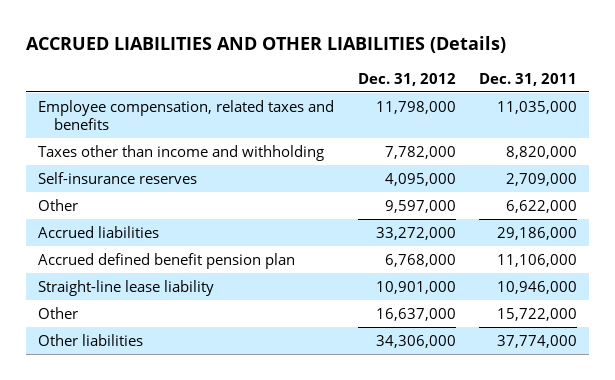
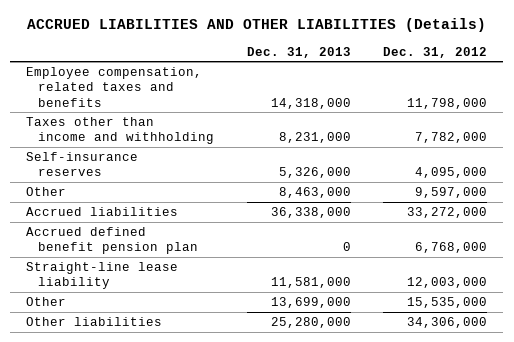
[478,72,577,86] Dec. 31, 2011 -> none
none -> [246,46,351,58] Dec. 31, 2013
[375,280,456,294] 10,901,000 -> [407,277,488,289] 12,003,000
[375,307,456,321] 16,637,000 -> [407,296,488,308] 15,535,000

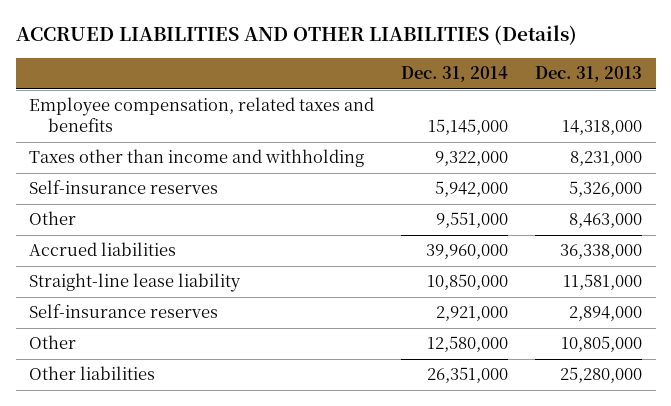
[383,46,488,58] Dec. 31, 2012 -> none
none -> [401,66,509,83] Dec. 31, 2014
[26,226,198,255] Accrued defined benefit pension plan -> none
none -> [29,304,219,319] Self-insurance reserves
[270,296,351,308] 13,699,000 -> [561,336,643,353] 10,805,000

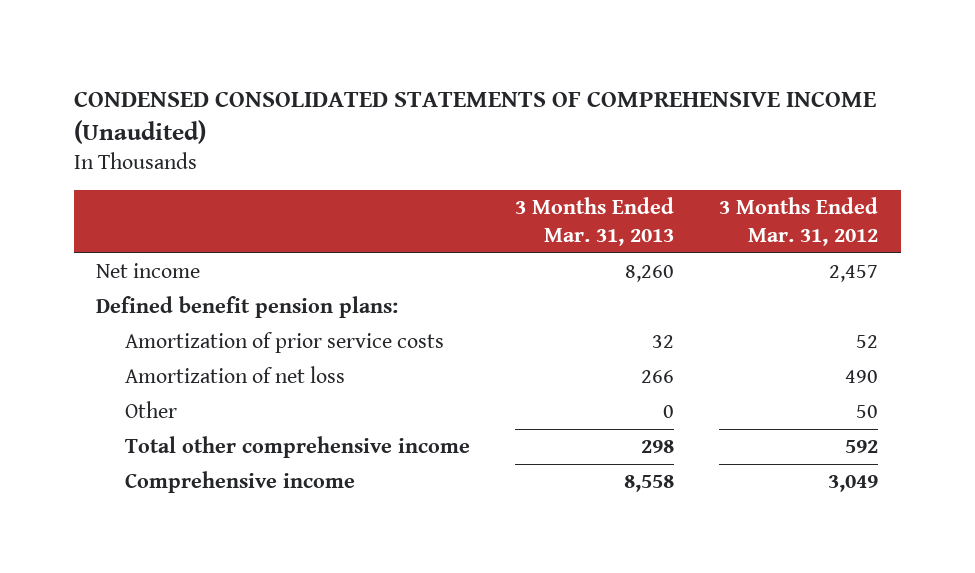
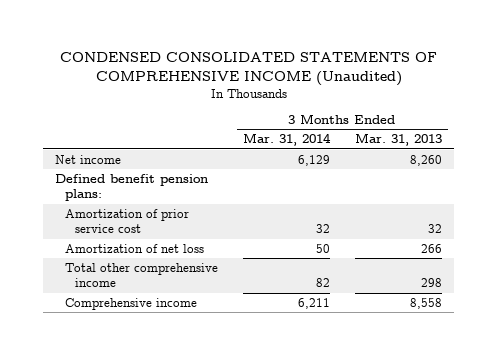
[719,197,879,246] 3 Months Ended Mar. 31, 2012 -> none
none -> [243,133,332,147] Mar. 31, 2014
[125,331,445,353] Amortization of prior service costs -> [65,208,190,234] Amortization of prior service cost
[125,400,178,418] Other -> none

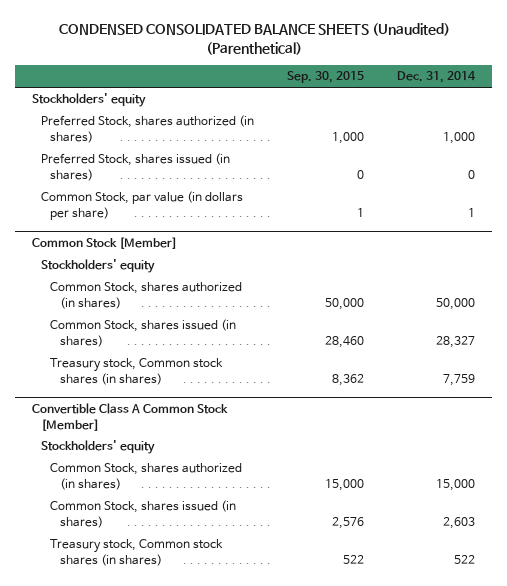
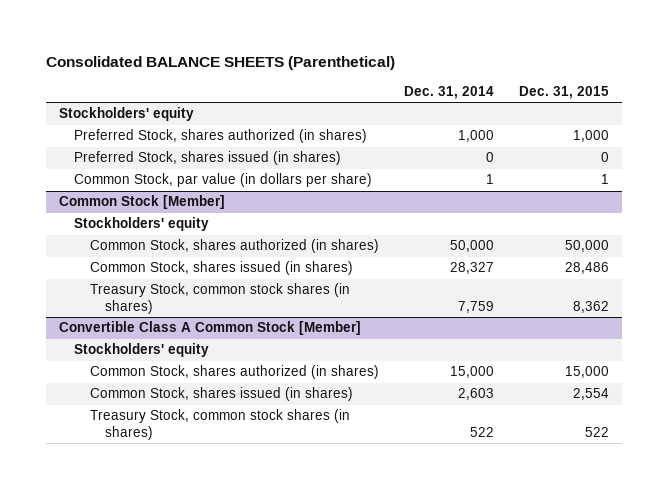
[58,22,450,55] CONDENSED CONSOLIDATED BALANCE SHEETS (Unaudited) (Parenthetical) -> [46,55,396,70] Consolidated BALANCE SHEETS (Parenthetical)
[287,71,365,84] Sep. 30, 2015 -> none
none -> [519,85,610,99] Dec. 31, 2015
[50,358,224,385] Treasury stock, Common stock shares (in shares) -> [89,283,350,314] Treasury Stock, common stock shares (in shares)
[50,539,224,566] Treasury stock, Common stock shares (in shares) -> [89,409,350,440] Treasury Stock, common stock shares (in shares)

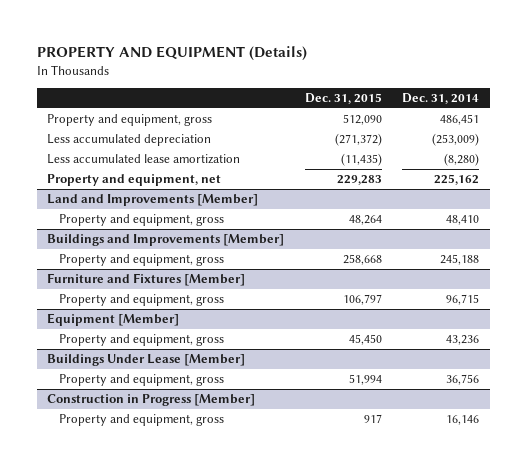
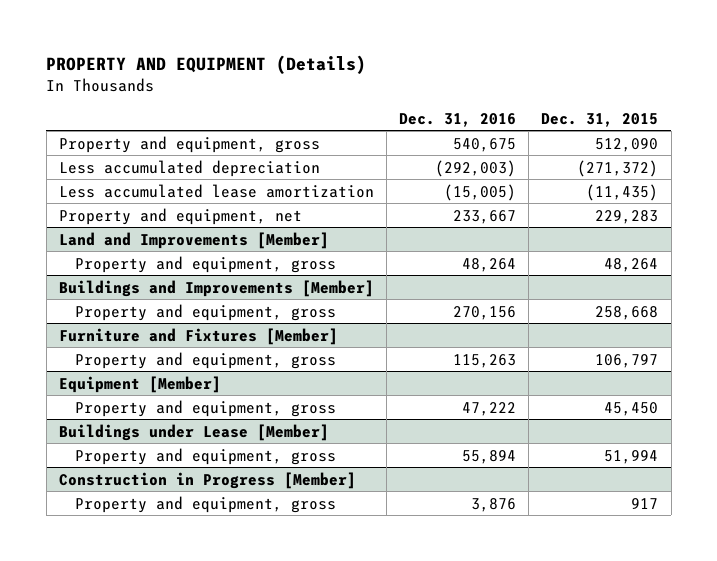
[402,92,480,104] Dec. 31, 2014 -> none
none -> [399,112,517,127] Dec. 31, 2016
[47,354,246,367] Buildings Under Lease [Member] -> [58,423,329,441] Buildings under Lease [Member]

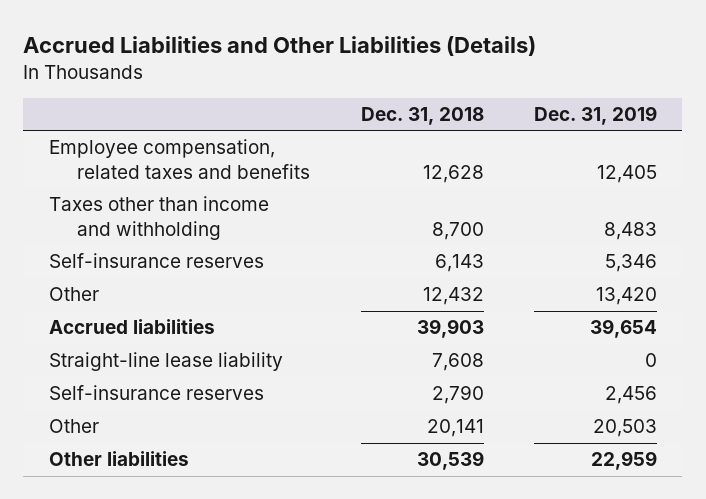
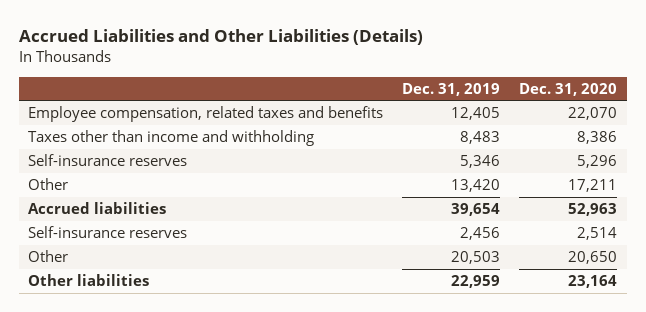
[360,106,484,125] Dec. 31, 2018 -> none
none -> [519,82,618,96] Dec. 31, 2020
[48,352,283,372] Straight-line lease liability -> none

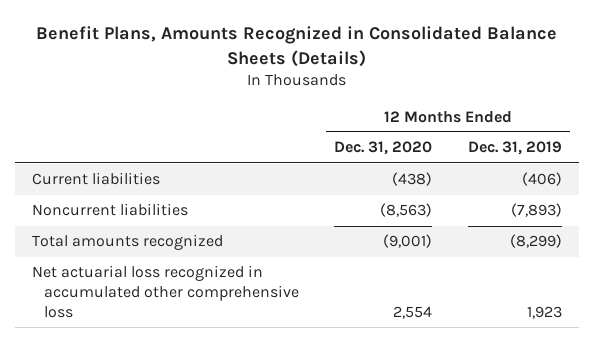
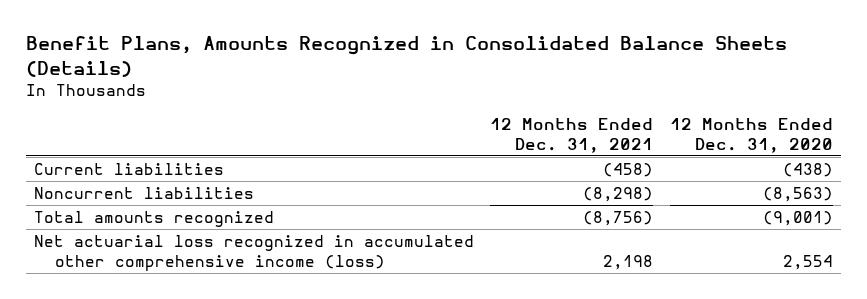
[467,141,562,156] Dec. 31, 2019 -> none
none -> [490,117,654,153] 12 Months Ended Dec. 31, 2021
[32,265,300,318] Net actuarial loss recognized in accumulated other comprehensive loss -> [34,235,475,272] Net actuarial loss recognized in accumulated other comprehensive income (loss)

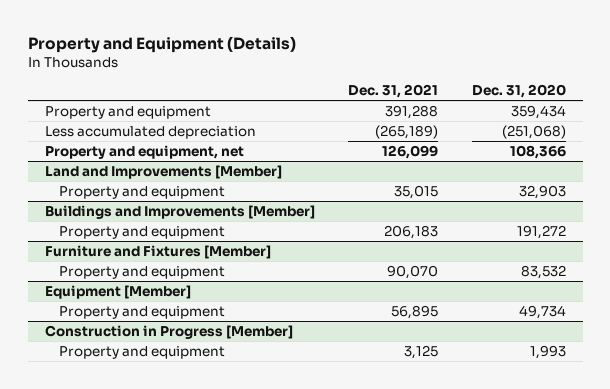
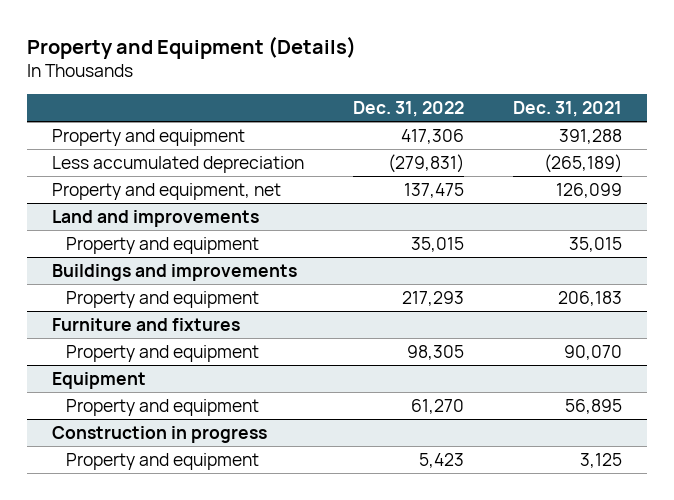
[471,84,566,99] Dec. 31, 2020 -> none
none -> [352,101,464,118] Dec. 31, 2022
[44,165,282,180] Land and Improvements [Member] -> [51,209,259,227] Land and improvements
[44,205,315,220] Buildings and Improvements [Member] -> [51,263,297,281] Buildings and improvements
[44,245,271,260] Furniture and Fixtures [Member] -> [51,317,240,331] Furniture and fixtures
[44,285,191,300] Equipment [Member] -> [51,371,146,389] Equipment
[44,325,293,340] Construction in Progress [Member] -> [51,425,267,443] Construction in progress

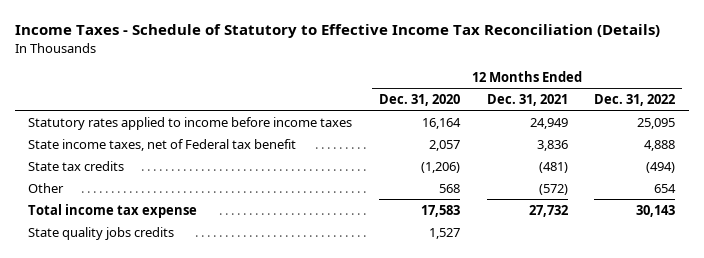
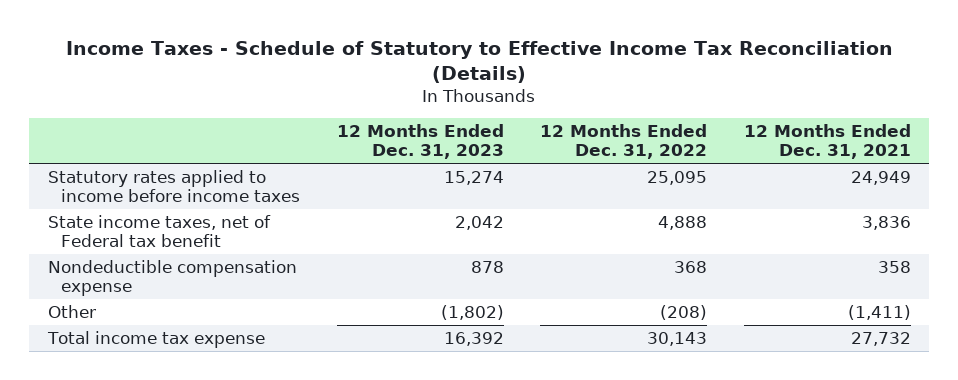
[379,93,461,106] Dec. 31, 2020 -> none
none -> [336,124,504,160] 12 Months Ended Dec. 31, 2023
[28,160,125,171] State tax credits -> none
none -> [47,260,297,297] Nondeductible compensation expense
[538,183,568,195] (572) -> [847,305,911,321] (1,411)
[654,183,677,193] 654 -> [660,305,708,321] (208)
[28,226,175,240] State quality jobs credits -> none

